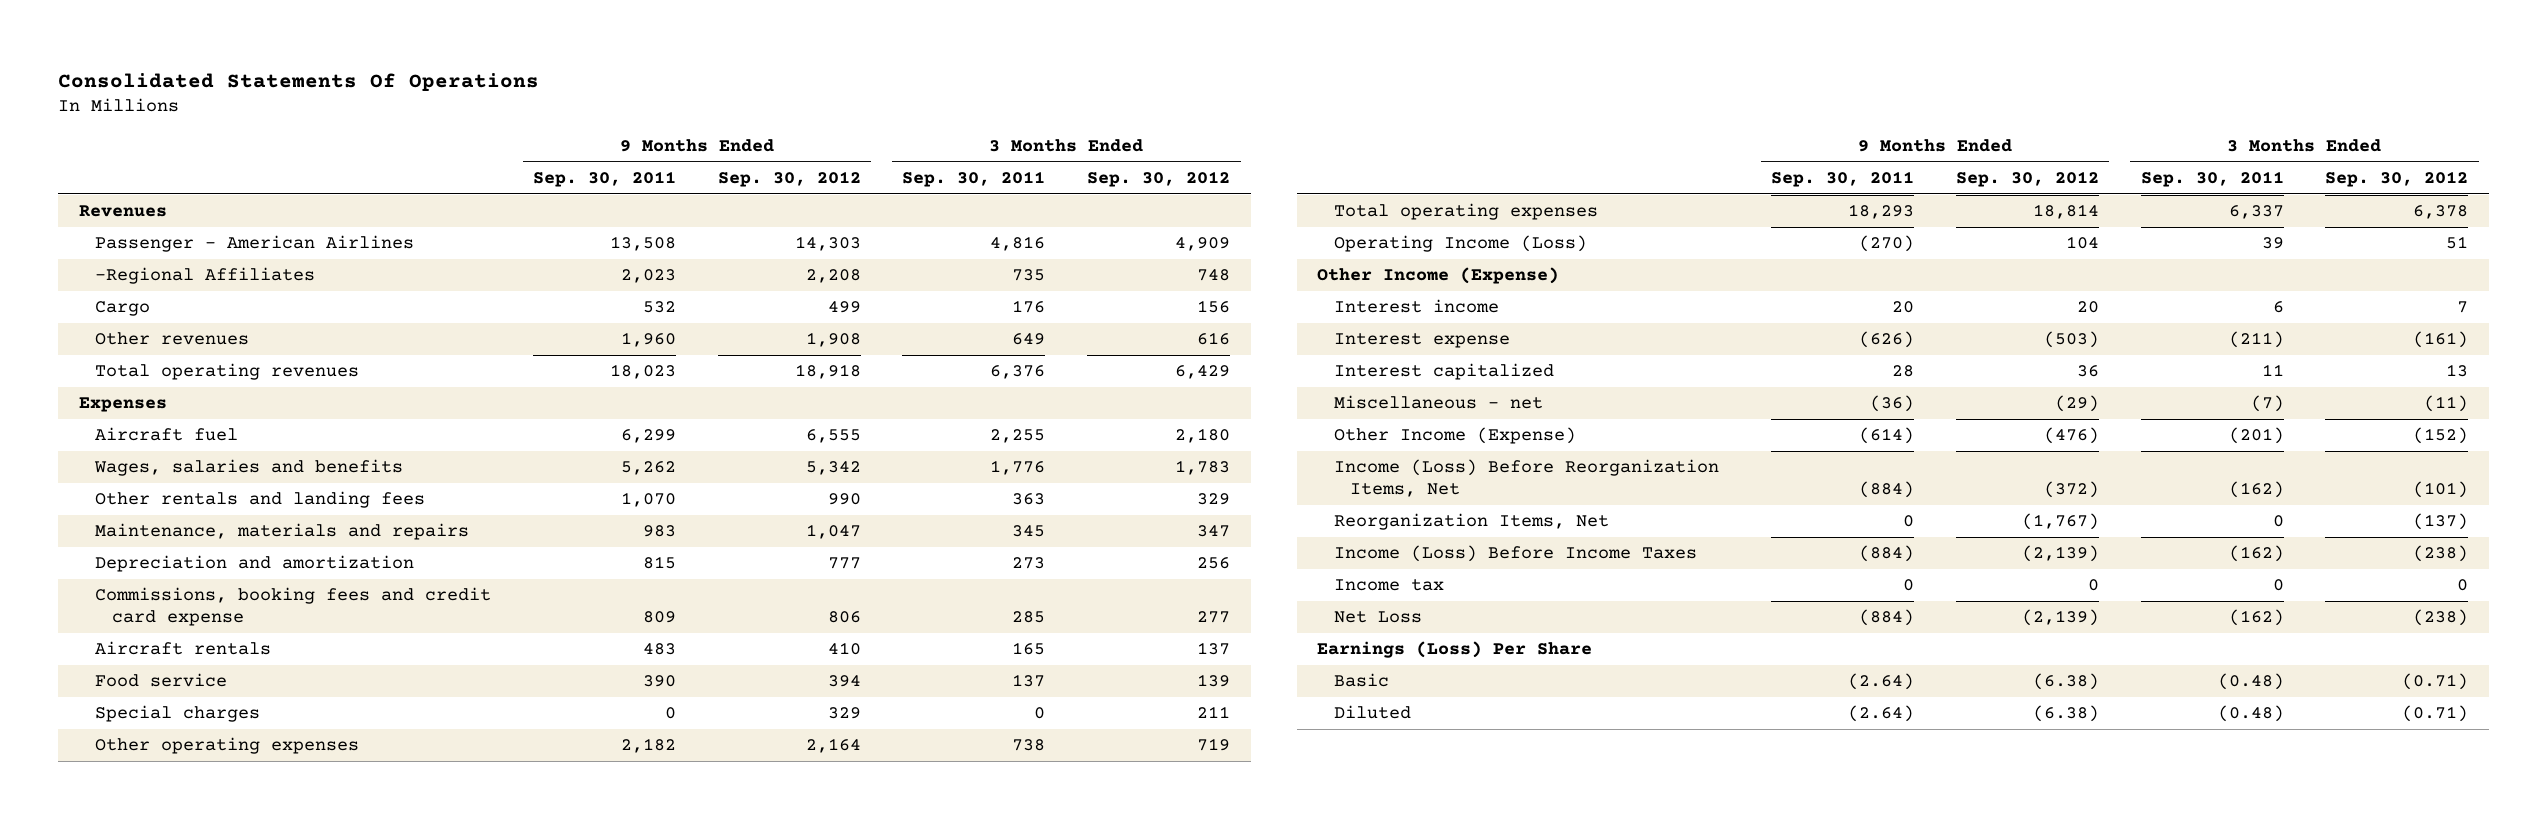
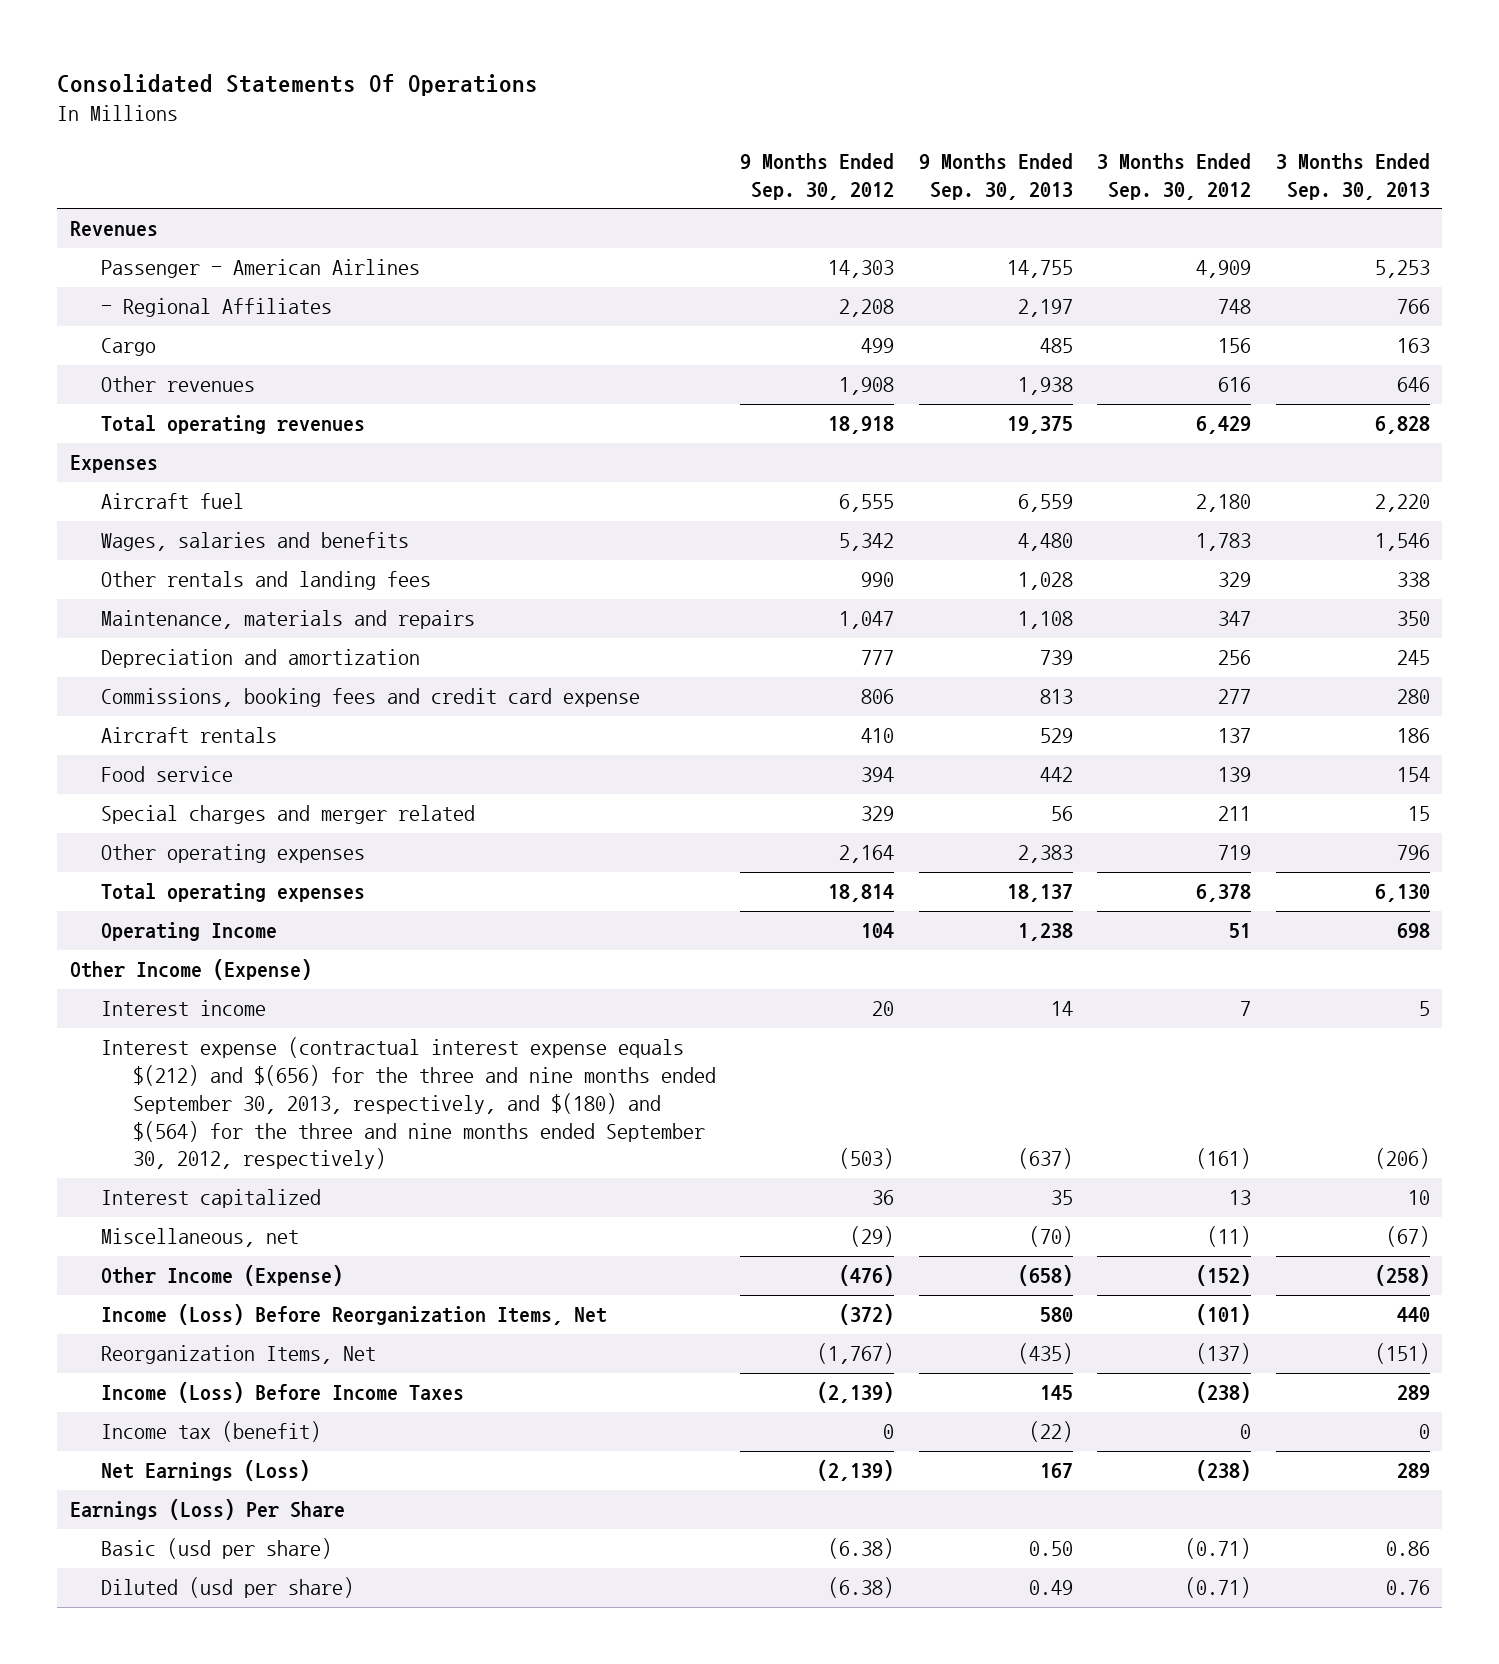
[533,171,677,188] Sep. 30, 2011 -> none
[902,171,1046,188] Sep. 30, 2011 -> none
none -> [918,152,1073,200] 9 Months Ended Sep. 30, 2013
none -> [1275,152,1430,200] 3 Months Ended Sep. 30, 2013
[95,267,316,285] -Regional Affiliates -> [101,298,333,318] - Regional Affiliates
[95,705,261,723] Special charges -> [101,805,476,825] Special charges and merger related
[1333,235,1587,253] Operating Income (Loss) -> [101,922,278,942] Operating Income
[1333,333,1510,349] Interest expense -> [101,1037,716,1170] Interest expense (contractual interest expense equals $(212) and $(656) for the three and nine months ended September 30, 2013, respectively, and $(180) and $(564) for the three and nine months ended September 30, 2012, respectively)
[1333,395,1543,410] Miscellaneous - net -> [101,1228,300,1248] Miscellaneous, net
[1333,579,1444,592] Income tax -> [101,1421,322,1443] Income tax (benefit)
[1333,611,1422,624] Net Loss -> [101,1460,311,1482] Net Earnings (Loss)
[1333,673,1389,688] Basic -> [101,1538,333,1560] Basic (usd per share)
[1333,705,1411,720] Diluted -> [101,1577,355,1599] Diluted (usd per share)

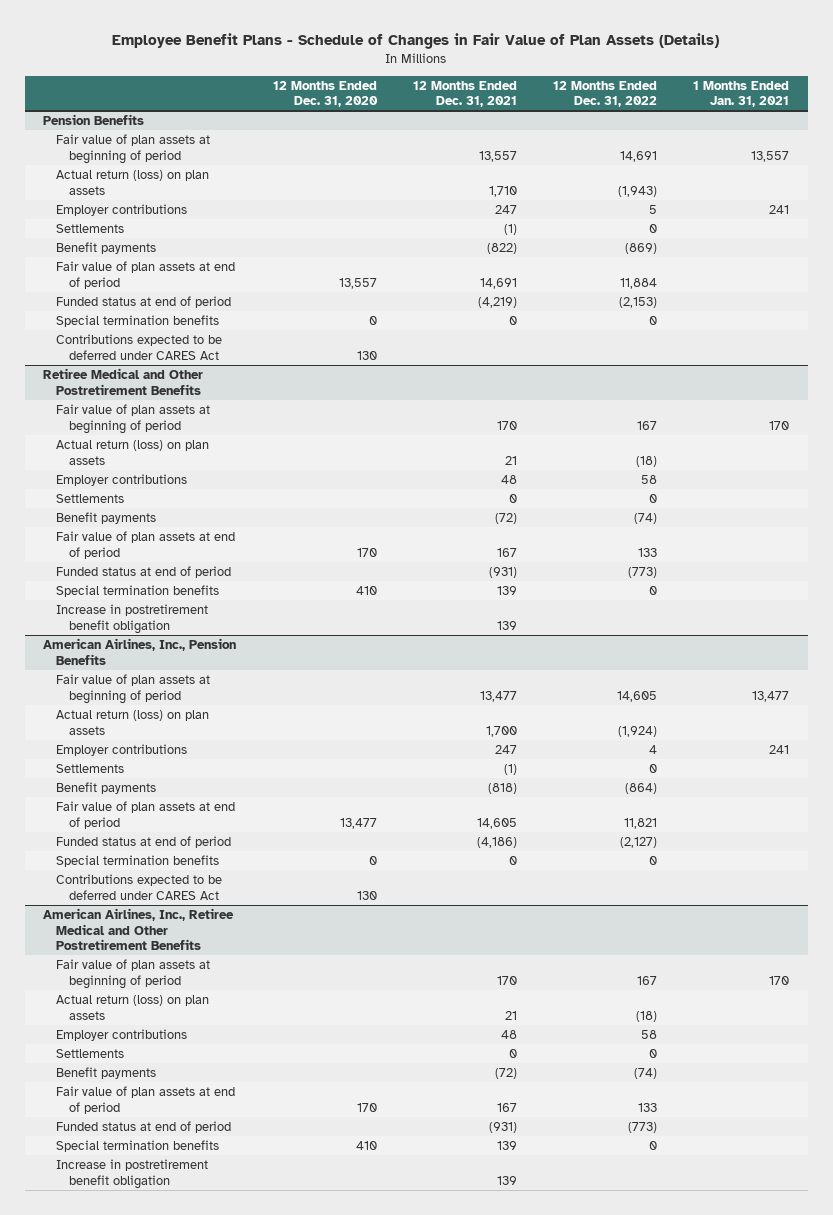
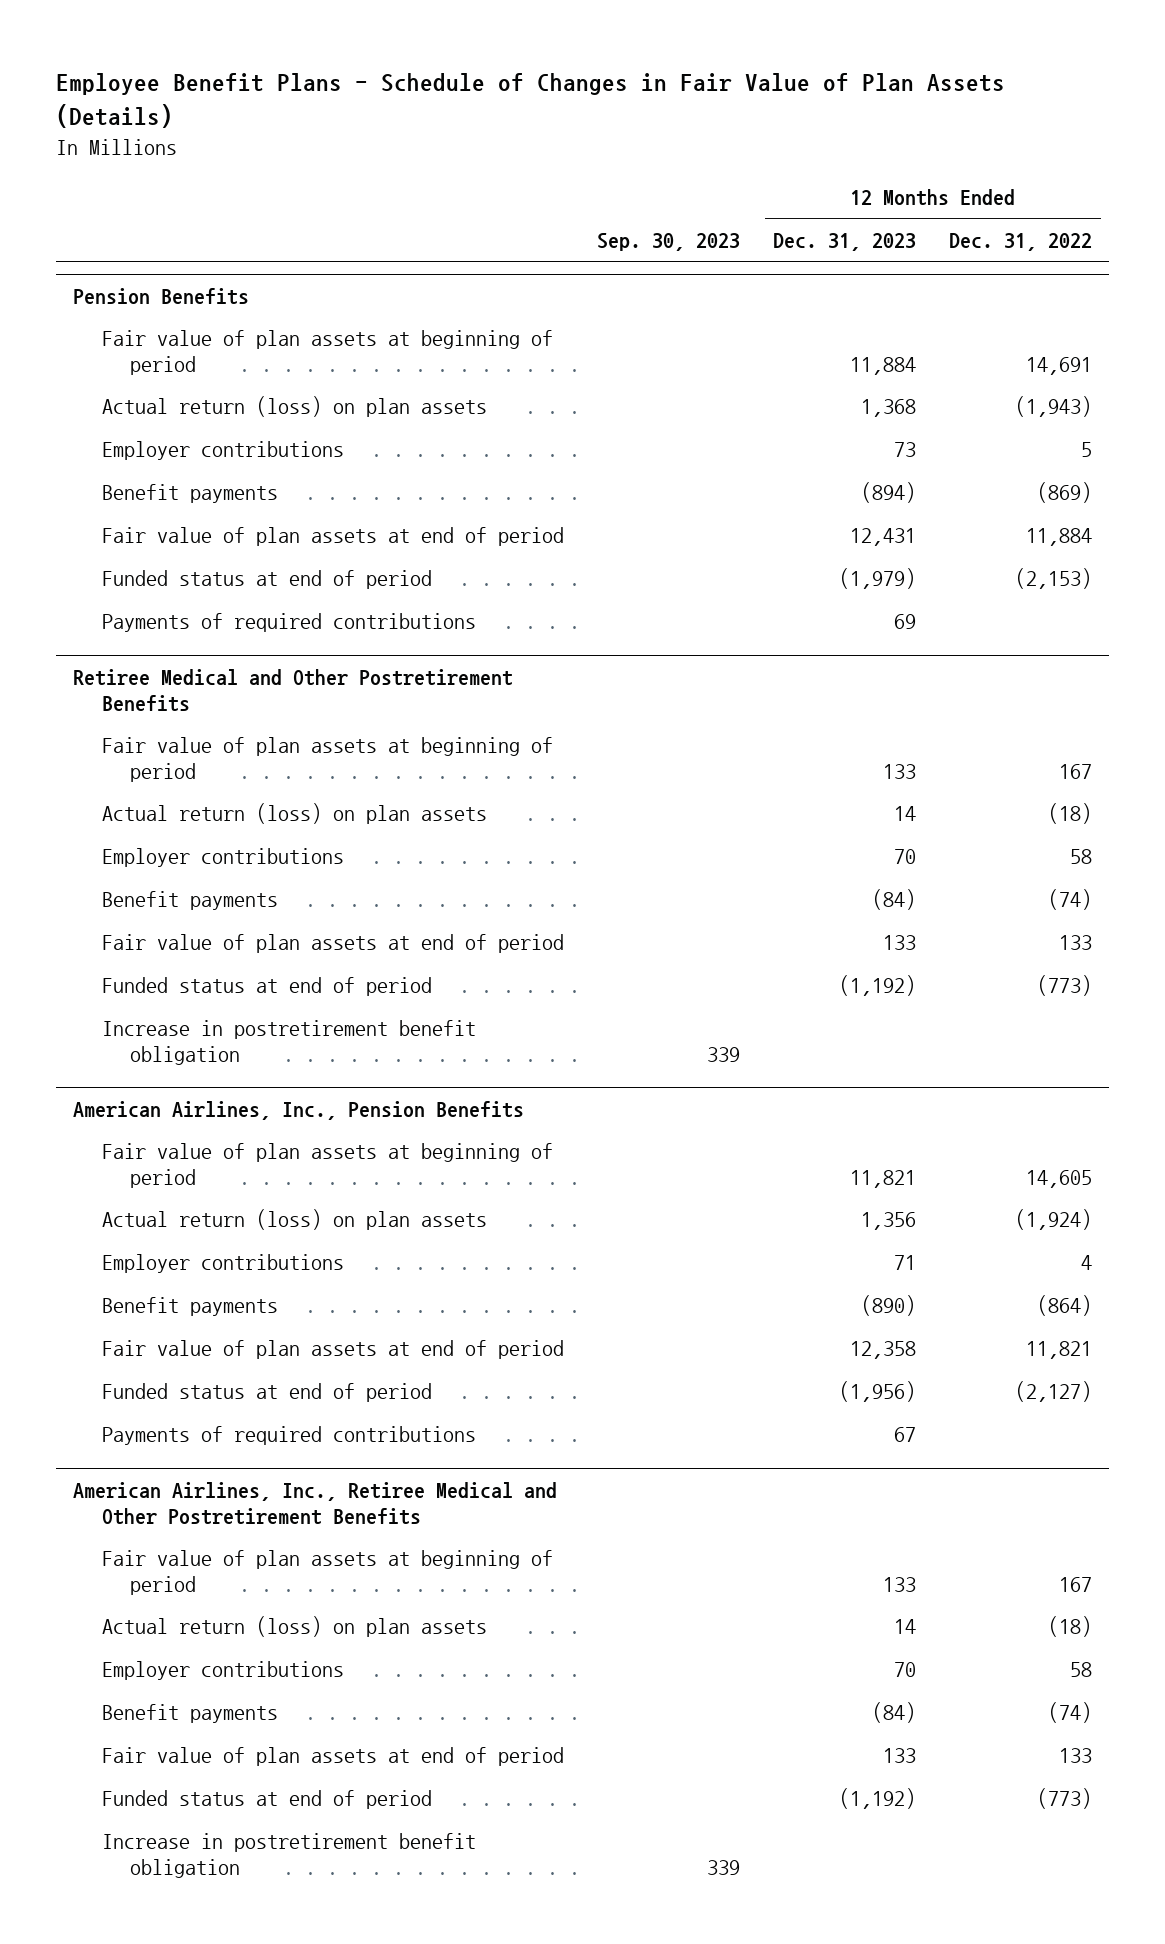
[272,80,378,108] 12 Months Ended Dec. 31, 2020 -> none
[412,80,517,108] 12 Months Ended Dec. 31, 2021 -> none
[693,80,790,108] 1 Months Ended Jan. 31, 2021 -> none
none -> [596,232,740,251] Sep. 30, 2023
none -> [773,232,917,251] Dec. 31, 2023
[56,223,125,233] Settlements -> none
[56,314,220,327] Special termination benefits -> none
[56,333,223,360] Contributions expected to be deferred under CARES Act -> none
none -> [101,613,476,633] Payments of required contributions
[56,493,125,503] Settlements -> none
[56,584,220,597] Special termination benefits -> none
[56,763,125,773] Settlements -> none
[56,854,220,867] Special termination benefits -> none
[56,873,223,900] Contributions expected to be deferred under CARES Act -> none
none -> [101,1426,476,1446] Payments of required contributions
[56,1048,125,1058] Settlements -> none
[56,1139,220,1152] Special termination benefits -> none

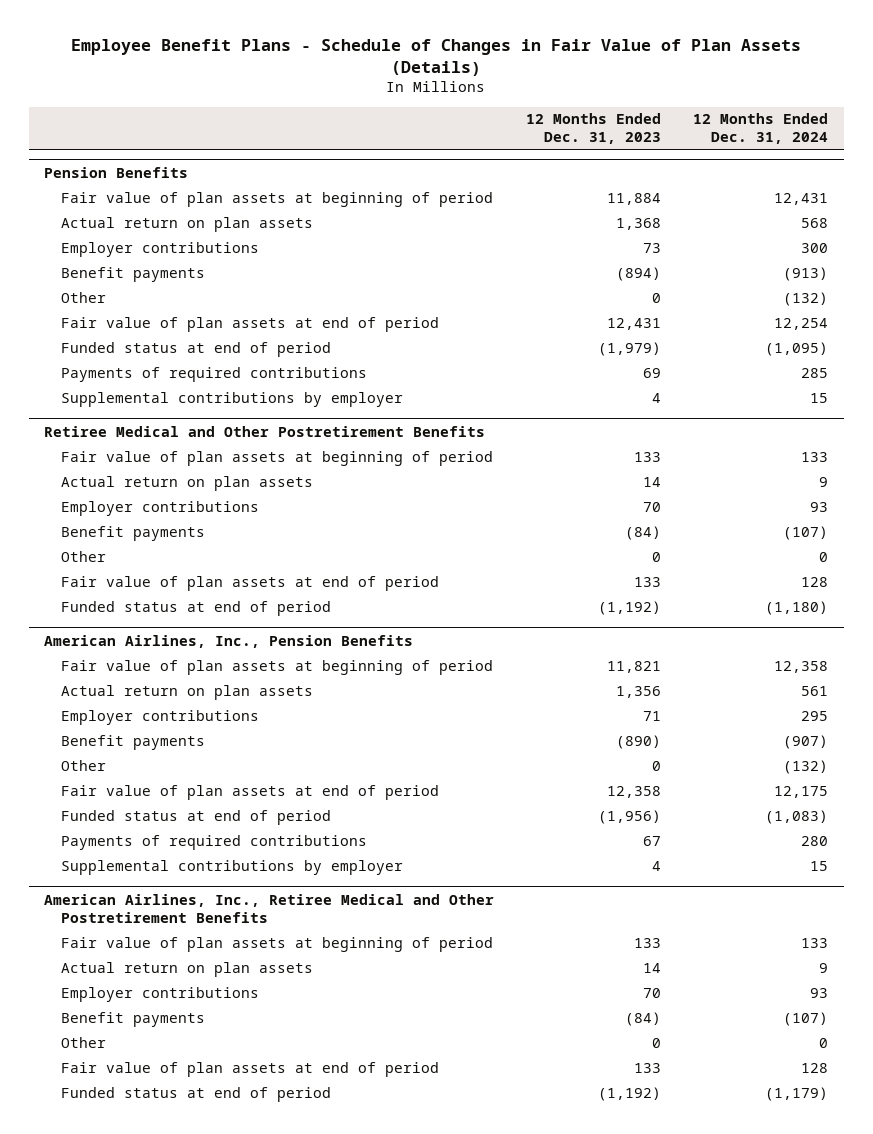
[596,232,740,251] Sep. 30, 2023 -> none
[949,232,1093,251] Dec. 31, 2022 -> none
none -> [693,113,829,145] 12 Months Ended Dec. 31, 2024
[101,396,487,418] Actual return (loss) on plan assets -> [60,216,313,232] Actual return on plan assets
none -> [60,291,106,303] Other
none -> [60,391,403,407] Supplemental contributions by employer
[101,803,487,825] Actual return (loss) on plan assets -> [60,475,313,491] Actual return on plan assets
none -> [60,550,106,562] Other
[101,1020,476,1066] Increase in postretirement benefit obligation -> none
[101,1209,487,1231] Actual return (loss) on plan assets -> [60,684,313,700] Actual return on plan assets
none -> [60,759,106,771] Other
none -> [60,859,403,875] Supplemental contributions by employer
[101,1616,487,1638] Actual return (loss) on plan assets -> [60,961,313,977] Actual return on plan assets
none -> [60,1036,106,1048] Other
[101,1833,476,1879] Increase in postretirement benefit obligation -> none

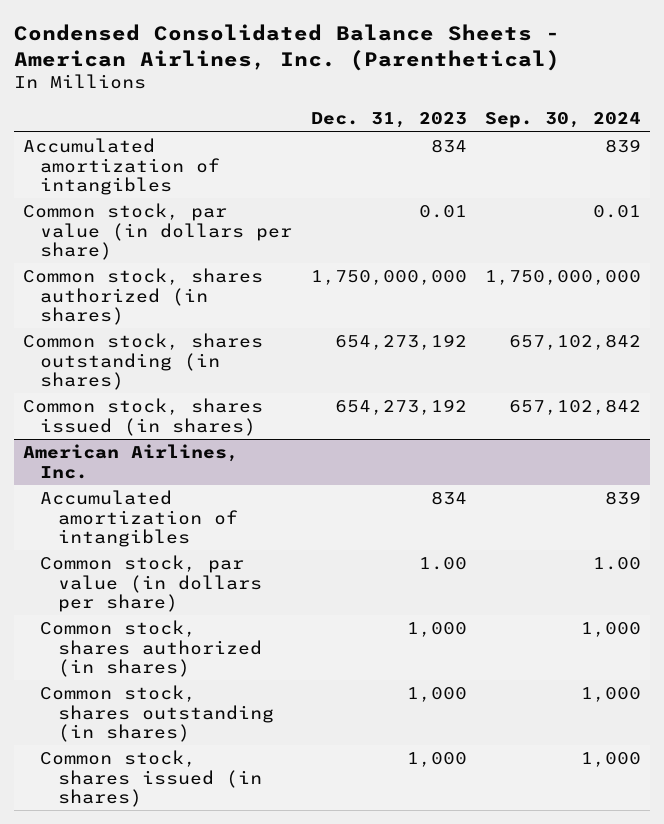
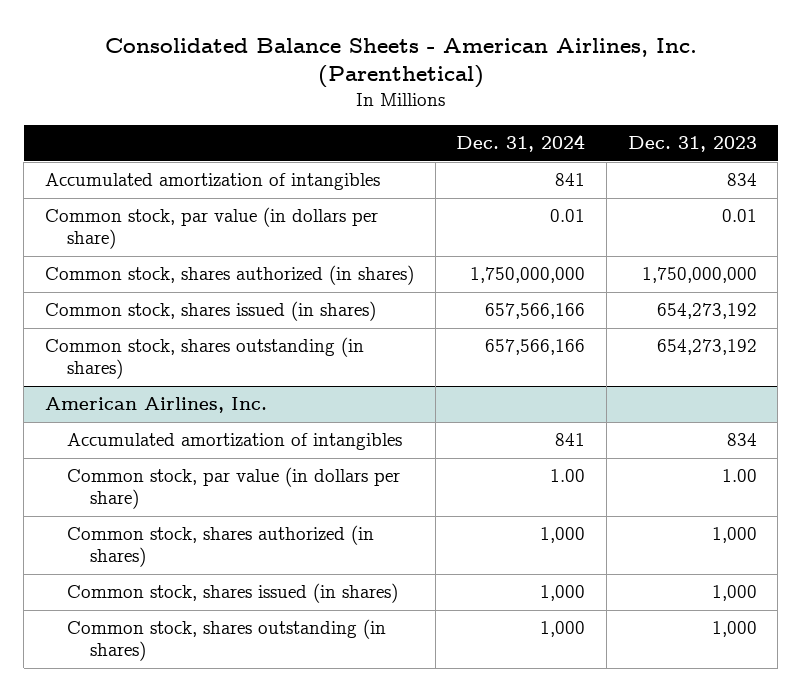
[13,23,560,71] Condensed Consolidated Balance Sheets - American Airlines, Inc. (Parenthetical) -> [104,37,697,89] Consolidated Balance Sheets - American Airlines, Inc. (Parenthetical)
[485,112,642,129] Sep. 30, 2024 -> none
none -> [456,134,586,153] Dec. 31, 2024
[22,333,263,391] Common stock, shares outstanding (in shares) -> [45,337,365,380] Common stock, shares outstanding (in shares)
[40,685,274,743] Common stock, shares outstanding (in shares) -> [67,619,387,662] Common stock, shares outstanding (in shares)

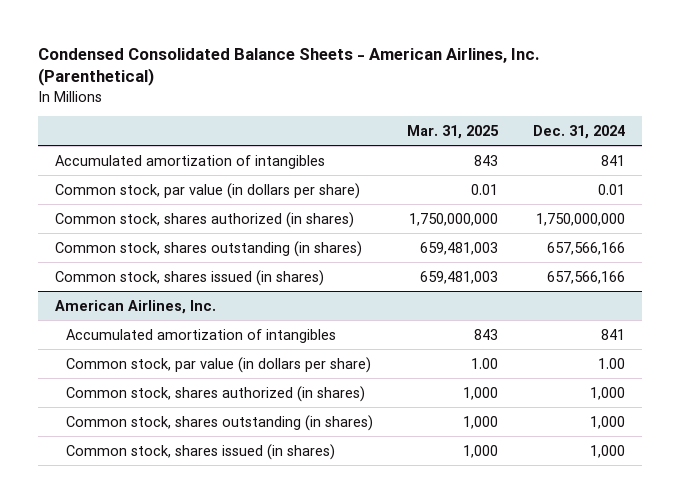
[104,37,697,89] Consolidated Balance Sheets - American Airlines, Inc. (Parenthetical) -> [37,48,539,87] Condensed Consolidated Balance Sheets - American Airlines, Inc. (Parenthetical)
[627,136,757,153] Dec. 31, 2023 -> none
none -> [407,124,500,139] Mar. 31, 2025
[45,301,377,322] Common stock, shares issued (in shares) -> [54,269,324,286] Common stock, shares issued (in shares)
[67,583,399,604] Common stock, shares issued (in shares) -> [66,443,336,460] Common stock, shares issued (in shares)

